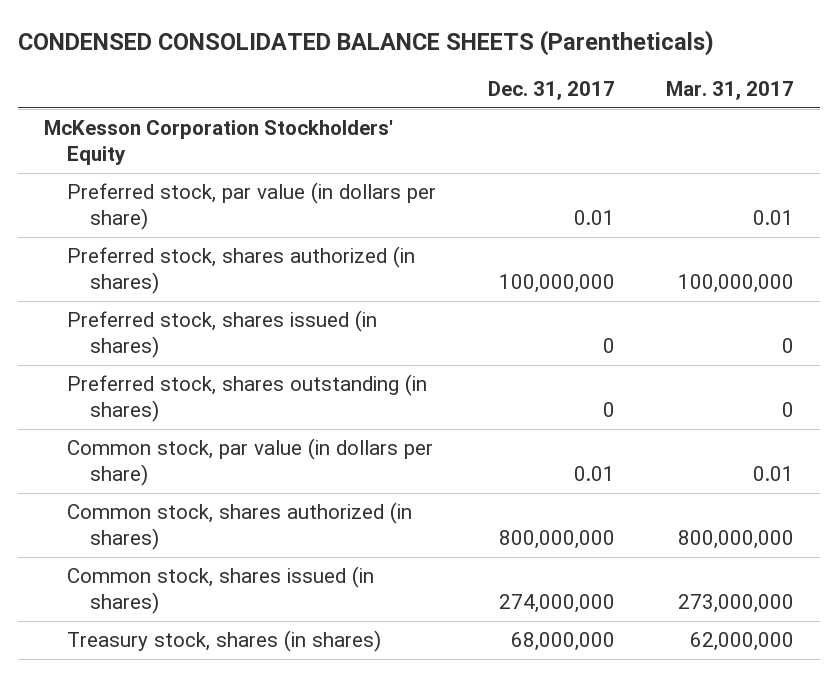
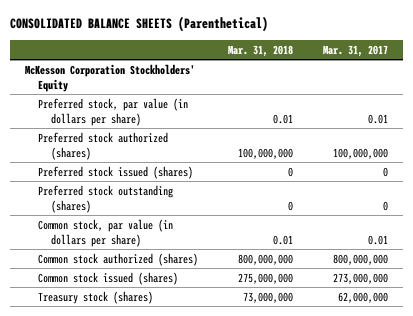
[17,29,714,56] CONDENSED CONSOLIDATED BALANCE SHEETS (Parentheticals) -> [10,16,269,33] CONSOLIDATED BALANCE SHEETS (Parenthetical)
[487,80,615,100] Dec. 31, 2017 -> none
none -> [227,44,293,57] Mar. 31, 2018
[66,246,415,295] Preferred stock, shares authorized (in shares) -> [38,131,169,160] Preferred stock authorized (shares)
[66,310,377,359] Preferred stock, shares issued (in shares) -> [38,165,194,179] Preferred stock issued (shares)
[66,374,427,423] Preferred stock, shares outstanding (in shares) -> [38,184,174,213] Preferred stock outstanding (shares)
[66,502,412,551] Common stock, shares authorized (in shares) -> [38,252,199,266] Common stock authorized (shares)
[66,566,374,615] Common stock, shares issued (in shares) -> [38,271,179,285] Common stock issued (shares)
[66,630,381,653] Treasury stock, shares (in shares) -> [38,290,154,304] Treasury stock (shares)

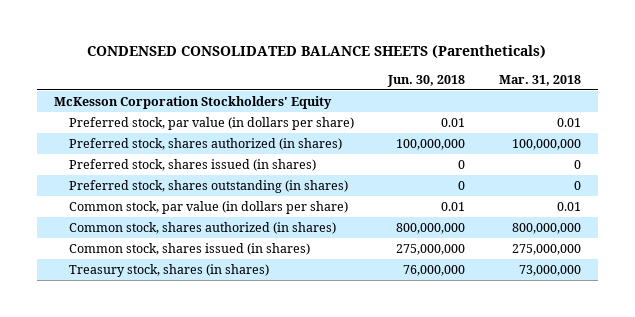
[10,16,269,33] CONSOLIDATED BALANCE SHEETS (Parenthetical) -> [87,45,547,59] CONDENSED CONSOLIDATED BALANCE SHEETS (Parentheticals)
[322,44,388,57] Mar. 31, 2017 -> none
none -> [386,74,465,87] Jun. 30, 2018
[38,131,169,160] Preferred stock authorized (shares) -> [68,137,342,150] Preferred stock, shares authorized (in shares)
[38,165,194,179] Preferred stock issued (shares) -> [68,158,316,171] Preferred stock, shares issued (in shares)
[38,184,174,213] Preferred stock outstanding (shares) -> [68,179,348,193] Preferred stock, shares outstanding (in shares)
[38,252,199,266] Common stock authorized (shares) -> [68,221,336,234] Common stock, shares authorized (in shares)
[38,271,179,285] Common stock issued (shares) -> [68,242,310,255] Common stock, shares issued (in shares)
[38,290,154,304] Treasury stock (shares) -> [68,263,269,277] Treasury stock, shares (in shares)

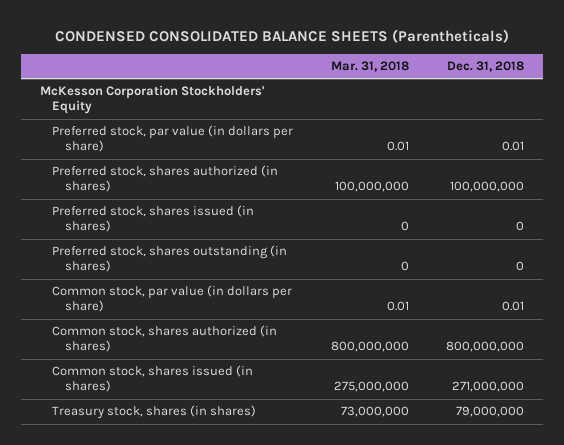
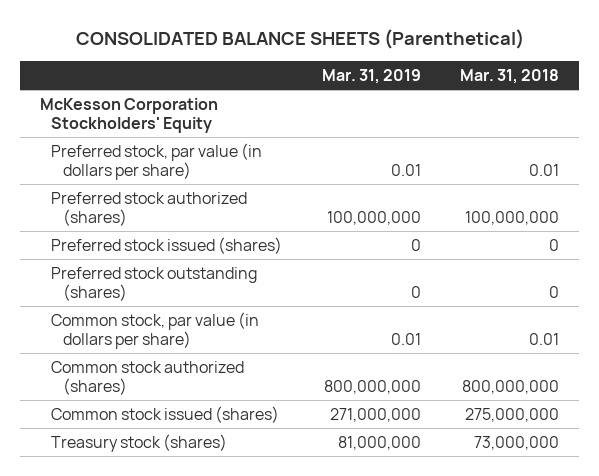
[54,28,509,43] CONDENSED CONSOLIDATED BALANCE SHEETS (Parentheticals) -> [75,28,524,49] CONSOLIDATED BALANCE SHEETS (Parenthetical)
[447,61,525,73] Dec. 31, 2018 -> none
none -> [321,69,421,85] Mar. 31, 2019
[52,165,279,193] Preferred stock, shares authorized (in shares) -> [51,192,248,227] Preferred stock authorized (shares)
[52,205,255,233] Preferred stock, shares issued (in shares) -> [51,237,283,255] Preferred stock issued (shares)
[52,245,288,273] Preferred stock, shares outstanding (in shares) -> [51,267,258,302] Preferred stock outstanding (shares)
[52,325,278,353] Common stock, shares authorized (in shares) -> [51,361,245,396] Common stock authorized (shares)
[52,365,254,393] Common stock, shares issued (in shares) -> [51,406,280,424] Common stock issued (shares)
[52,405,257,420] Treasury stock, shares (in shares) -> [51,434,228,453] Treasury stock (shares)

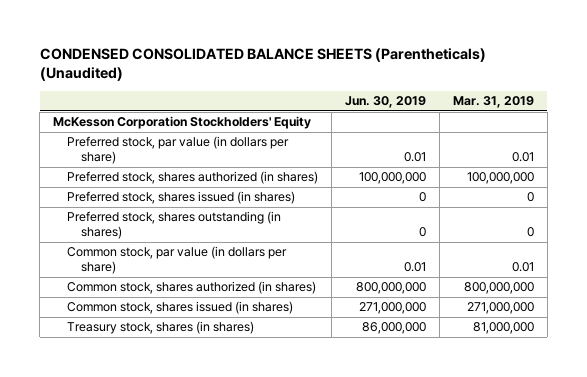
[75,28,524,49] CONSOLIDATED BALANCE SHEETS (Parenthetical) -> [39,48,486,82] CONDENSED CONSOLIDATED BALANCE SHEETS (Parentheticals) (Unaudited)
[460,69,560,85] Mar. 31, 2018 -> none
none -> [345,96,427,109] Jun. 30, 2019
[51,192,248,227] Preferred stock authorized (shares) -> [67,171,319,185] Preferred stock, shares authorized (in shares)
[51,237,283,255] Preferred stock issued (shares) -> [67,191,296,205] Preferred stock, shares issued (in shares)
[51,267,258,302] Preferred stock outstanding (shares) -> [67,211,282,240] Preferred stock, shares outstanding (in shares)
[51,361,245,396] Common stock authorized (shares) -> [67,281,317,295] Common stock, shares authorized (in shares)
[51,406,280,424] Common stock issued (shares) -> [67,301,294,315] Common stock, shares issued (in shares)
[51,434,228,453] Treasury stock (shares) -> [67,321,255,335] Treasury stock, shares (in shares)

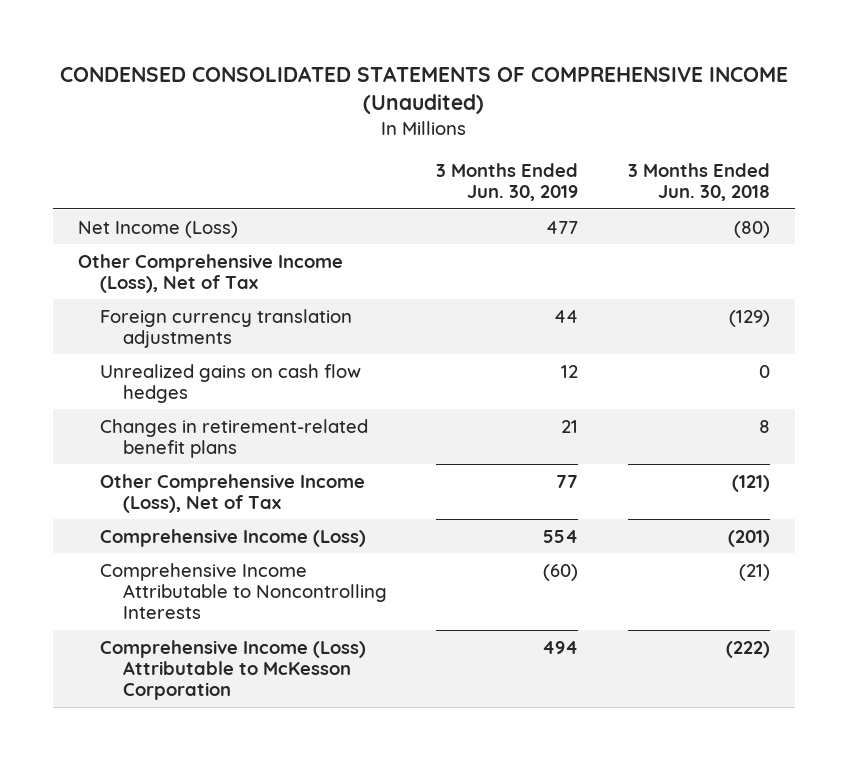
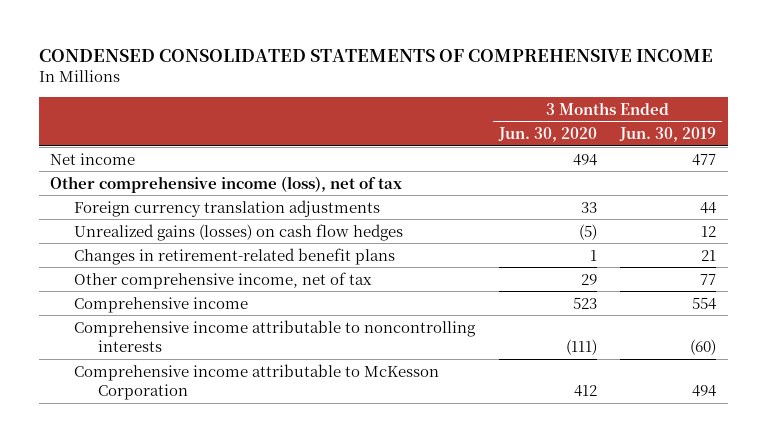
[60,65,789,115] CONDENSED CONSOLIDATED STATEMENTS OF COMPREHENSIVE INCOME (Unaudited) -> [38,49,713,63] CONDENSED CONSOLIDATED STATEMENTS OF COMPREHENSIVE INCOME
[628,162,771,202] 3 Months Ended Jun. 30, 2018 -> none
none -> [497,126,597,142] Jun. 30, 2020
[78,220,239,238] Net Income (Loss) -> [50,152,136,165] Net income
[78,253,344,293] Other Comprehensive Income (Loss), Net of Tax -> [50,175,403,193] Other comprehensive income (loss), net of tax
[100,363,362,403] Unrealized gains on cash flow hedges -> [74,223,404,241] Unrealized gains (losses) on cash flow hedges
[100,473,366,513] Other Comprehensive Income (Loss), Net of Tax -> [74,271,373,289] Other comprehensive income, net of tax
[100,528,367,547] Comprehensive Income (Loss) -> [74,296,249,313] Comprehensive income
[100,562,387,619] Comprehensive Income Attributable to Noncontrolling Interests -> [74,319,477,353] Comprehensive income attributable to noncontrolling interests
[100,639,367,700] Comprehensive Income (Loss) Attributable to McKesson Corporation -> [74,363,440,401] Comprehensive income attributable to McKesson Corporation

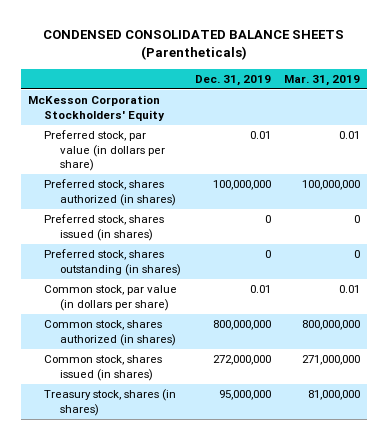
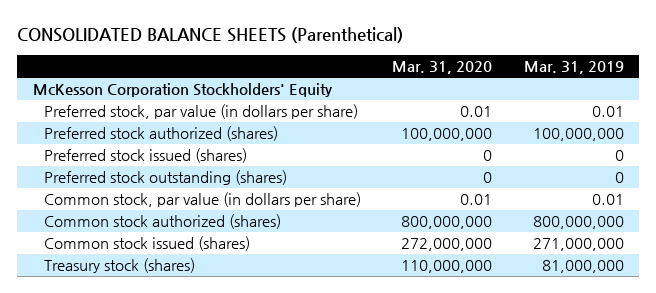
[43,30,345,61] CONDENSED CONSOLIDATED BALANCE SHEETS (Parentheticals) -> [17,27,404,44] CONSOLIDATED BALANCE SHEETS (Parenthetical)
[194,74,271,86] Dec. 31, 2019 -> none
none -> [392,61,493,75] Mar. 31, 2020
[44,179,177,206] Preferred stock, shares authorized (in shares) -> [44,126,279,142] Preferred stock authorized (shares)
[44,214,165,241] Preferred stock, shares issued (in shares) -> [44,148,248,164] Preferred stock issued (shares)
[44,249,182,276] Preferred stock, shares outstanding (in shares) -> [44,170,288,186] Preferred stock outstanding (shares)
[44,320,177,346] Common stock, shares authorized (in shares) -> [44,214,282,230] Common stock authorized (shares)
[44,355,163,381] Common stock, shares issued (in shares) -> [44,236,251,252] Common stock issued (shares)
[44,389,177,416] Treasury stock, shares (in shares) -> [44,258,196,274] Treasury stock (shares)

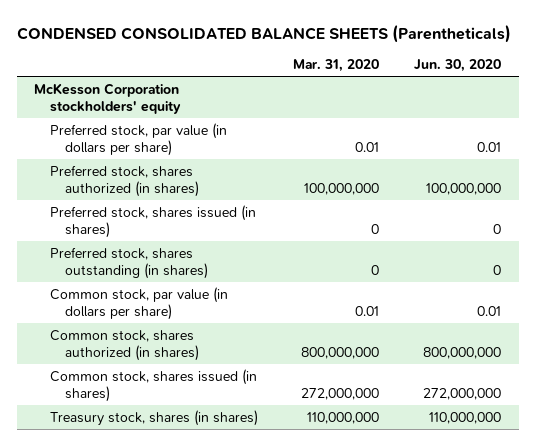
[17,27,404,44] CONSOLIDATED BALANCE SHEETS (Parenthetical) -> [16,24,511,43] CONDENSED CONSOLIDATED BALANCE SHEETS (Parentheticals)
[523,61,624,75] Mar. 31, 2019 -> none
none -> [414,59,502,73] Jun. 30, 2020
[32,83,333,98] McKesson Corporation Stockholders' Equity -> [34,82,181,115] McKesson Corporation stockholders' equity
[44,126,279,142] Preferred stock authorized (shares) -> [49,164,200,198] Preferred stock, shares authorized (in shares)
[44,148,248,164] Preferred stock issued (shares) -> [49,204,256,239] Preferred stock, shares issued (in shares)
[44,170,288,186] Preferred stock outstanding (shares) -> [49,246,209,280] Preferred stock, shares outstanding (in shares)
[44,214,282,230] Common stock authorized (shares) -> [49,329,200,362] Common stock, shares authorized (in shares)
[44,236,251,252] Common stock issued (shares) -> [49,368,257,403] Common stock, shares issued (in shares)
[44,258,196,274] Treasury stock (shares) -> [49,409,258,426] Treasury stock, shares (in shares)

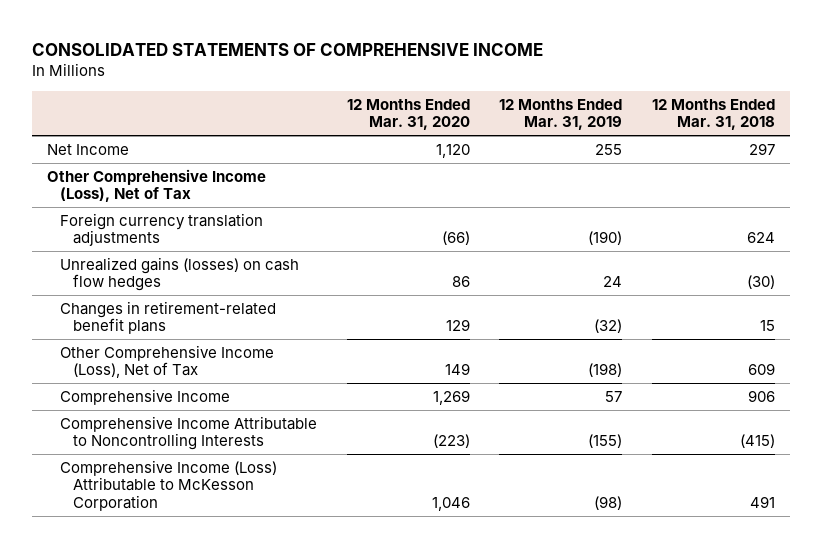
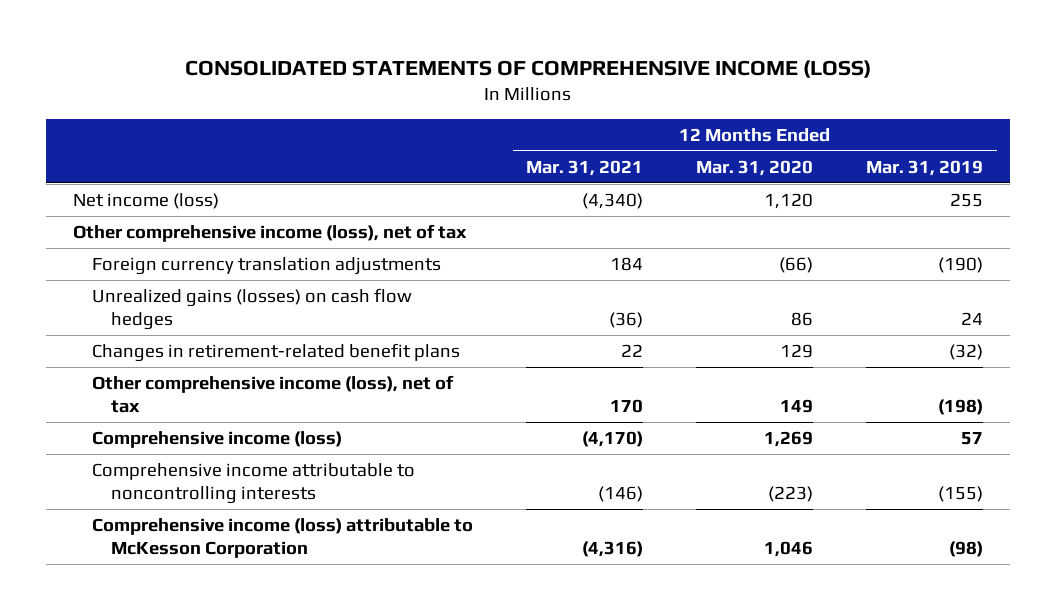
[32,42,544,56] CONSOLIDATED STATEMENTS OF COMPREHENSIVE INCOME -> [185,60,872,79] CONSOLIDATED STATEMENTS OF COMPREHENSIVE INCOME (LOSS)
[652,98,776,131] 12 Months Ended Mar. 31, 2018 -> none
none -> [526,159,644,176] Mar. 31, 2021
[47,143,130,155] Net Income -> [72,192,219,209] Net income (loss)
[47,168,267,203] Other Comprehensive Income (Loss), Net of Tax -> [72,223,467,242] Other comprehensive income (loss), net of tax
[60,344,275,379] Other Comprehensive Income (Loss), Net of Tax -> [92,374,455,413] Other comprehensive income (loss), net of tax
[60,388,231,405] Comprehensive Income -> [92,430,343,448] Comprehensive income (loss)
[60,415,318,451] Comprehensive Income Attributable to Noncontrolling Interests -> [92,462,416,504] Comprehensive income attributable to noncontrolling interests
[60,459,278,511] Comprehensive Income (Loss) Attributable to McKesson Corporation -> [92,517,474,558] Comprehensive income (loss) attributable to McKesson Corporation

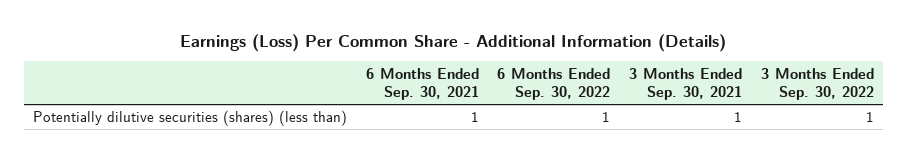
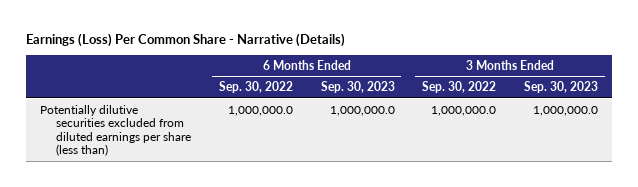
[180,33,727,52] Earnings (Loss) Per Common Share - Additional Information (Details) -> [26,32,346,47] Earnings (Loss) Per Common Share - Narrative (Details)
[365,67,479,101] 6 Months Ended Sep. 30, 2021 -> none
[628,67,742,101] 3 Months Ended Sep. 30, 2021 -> none
none -> [320,81,395,94] Sep. 30, 2023
none -> [523,81,598,94] Sep. 30, 2023
[32,110,347,127] Potentially dilutive securities (shares) (less than) -> [39,104,192,157] Potentially dilutive securities excluded from diluted earnings per share (less than)
[602,112,611,123] 1 -> [227,105,293,116] 1,000,000.0
[865,112,874,123] 1 -> [431,105,497,116] 1,000,000.0

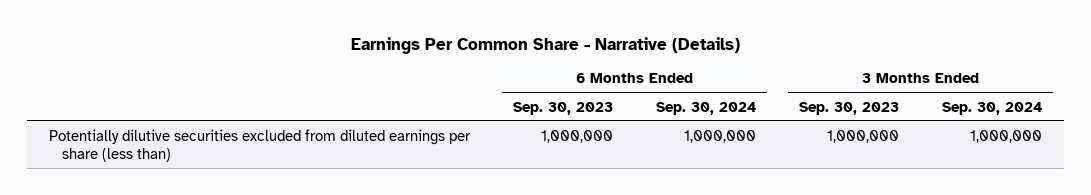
[26,32,346,47] Earnings (Loss) Per Common Share - Narrative (Details) -> [350,36,740,54] Earnings Per Common Share - Narrative (Details)
[218,81,293,94] Sep. 30, 2022 -> none
[422,81,497,94] Sep. 30, 2022 -> none
none -> [656,101,757,115] Sep. 30, 2024
none -> [942,101,1043,115] Sep. 30, 2024
[329,105,395,116] 1,000,000.0 -> [540,130,613,144] 1,000,000
[532,105,598,116] 1,000,000.0 -> [827,130,900,144] 1,000,000

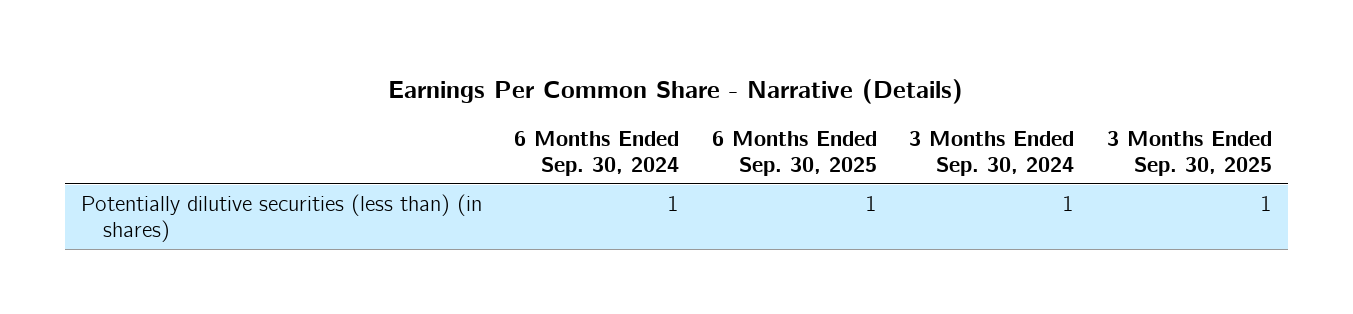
[512,101,613,115] Sep. 30, 2023 -> none
[799,101,900,115] Sep. 30, 2023 -> none
none -> [711,130,877,176] 6 Months Ended Sep. 30, 2025
none -> [1106,130,1272,176] 3 Months Ended Sep. 30, 2025
[48,129,471,163] Potentially dilutive securities excluded from diluted earnings per share (less than) -> [80,194,482,243] Potentially dilutive securities (less than) (in shares)
[684,130,757,144] 1,000,000 -> [667,196,680,212] 1
[970,130,1043,144] 1,000,000 -> [1062,196,1075,212] 1

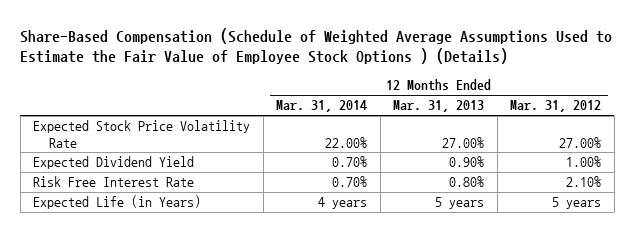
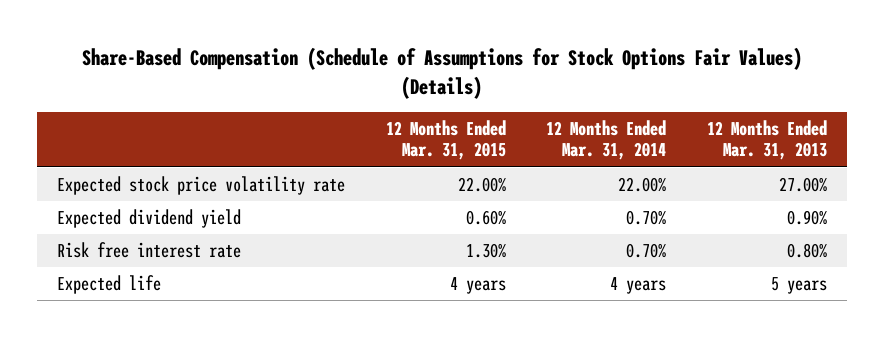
[20,27,613,65] Share-Based Compensation (Schedule of Weighted Average Assumptions Used to Estimate the Fair Value of Employee Stock Options ) (Details) -> [81,47,802,99] Share-Based Compensation (Schedule of Assumptions for Stock Options Fair Values) (Details)
[510,100,602,113] Mar. 31, 2012 -> none
none -> [385,120,506,161] 12 Months Ended Mar. 31, 2015
[33,120,251,148] Expected Stock Price Volatility Rate -> [57,175,346,195] Expected stock price volatility rate
[33,156,195,170] Expected Dividend Yield -> [57,208,242,228] Expected dividend yield
[33,176,195,188] Risk Free Interest Rate -> [57,241,242,258] Risk free interest rate
[33,195,202,210] Expected Life (in Years) -> [57,274,162,294] Expected life

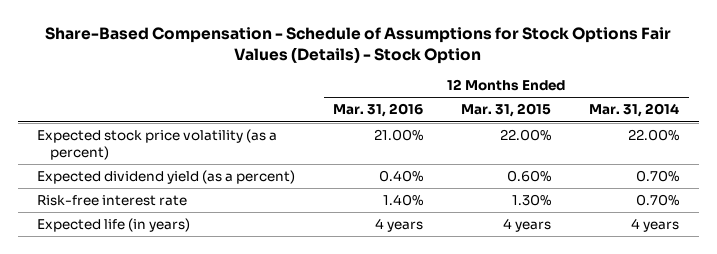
[81,47,802,99] Share-Based Compensation (Schedule of Assumptions for Stock Options Fair Values) (Details) -> [45,26,672,64] Share-Based Compensation - Schedule of Assumptions for Stock Options Fair Values (Details) - Stock Option
[706,120,827,161] 12 Months Ended Mar. 31, 2013 -> none
none -> [333,103,424,118] Mar. 31, 2016
[57,175,346,195] Expected stock price volatility rate -> [37,128,278,160] Expected stock price volatility (as a percent)
[57,208,242,228] Expected dividend yield -> [37,169,296,184] Expected dividend yield (as a percent)
[57,241,242,258] Risk free interest rate -> [37,194,188,206] Risk-free interest rate
[57,274,162,294] Expected life -> [37,217,191,232] Expected life (in years)

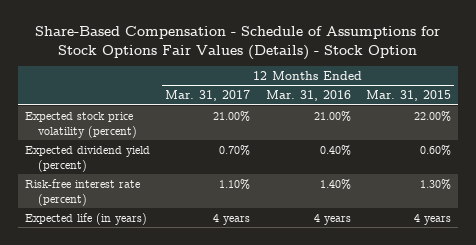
[589,103,680,118] Mar. 31, 2014 -> none
none -> [165,90,251,102] Mar. 31, 2017
[37,128,278,160] Expected stock price volatility (as a percent) -> [25,111,137,139] Expected stock price volatility (percent)
[37,169,296,184] Expected dividend yield (as a percent) -> [25,145,151,173] Expected dividend yield (percent)
[37,194,188,206] Risk-free interest rate -> [25,178,141,207] Risk-free interest rate (percent)

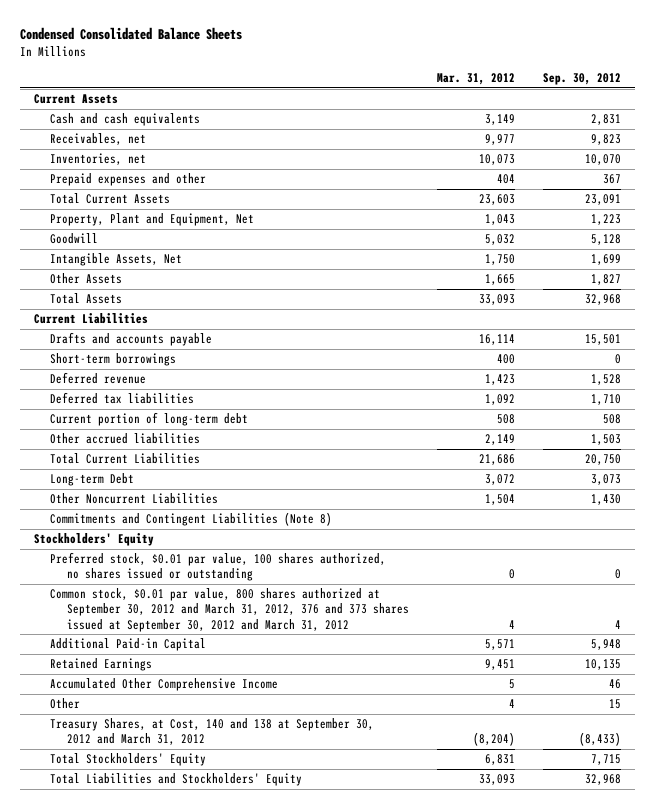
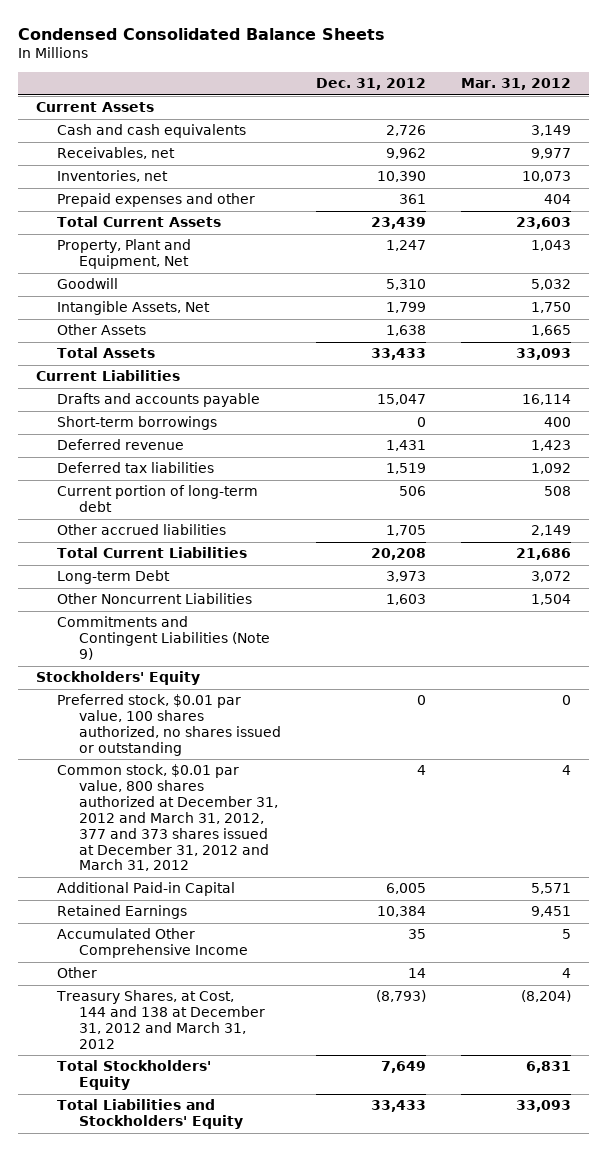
[542,73,621,86] Sep. 30, 2012 -> none
none -> [315,78,426,91] Dec. 31, 2012
[50,512,333,527] Commitments and Contingent Liabilities (Note 8) -> [57,616,270,661] Commitments and Contingent Liabilities (Note 9)
[50,588,409,632] Common stock, $0.01 par value, 800 shares authorized at September 30, 2012 and March 31, 2012, 376 and 373 shares issued at September 30, 2012 and March 31, 2012 -> [57,764,278,872] Common stock, $0.01 par value, 800 shares authorized at December 31, 2012 and March 31, 2012, 377 and 373 shares issued at December 31, 2012 and March 31, 2012
[50,718,375,746] Treasury Shares, at Cost, 140 and 138 at September 30, 2012 and March 31, 2012 -> [56,990,265,1049] Treasury Shares, at Cost, 144 and 138 at December 31, 2012 and March 31, 2012

